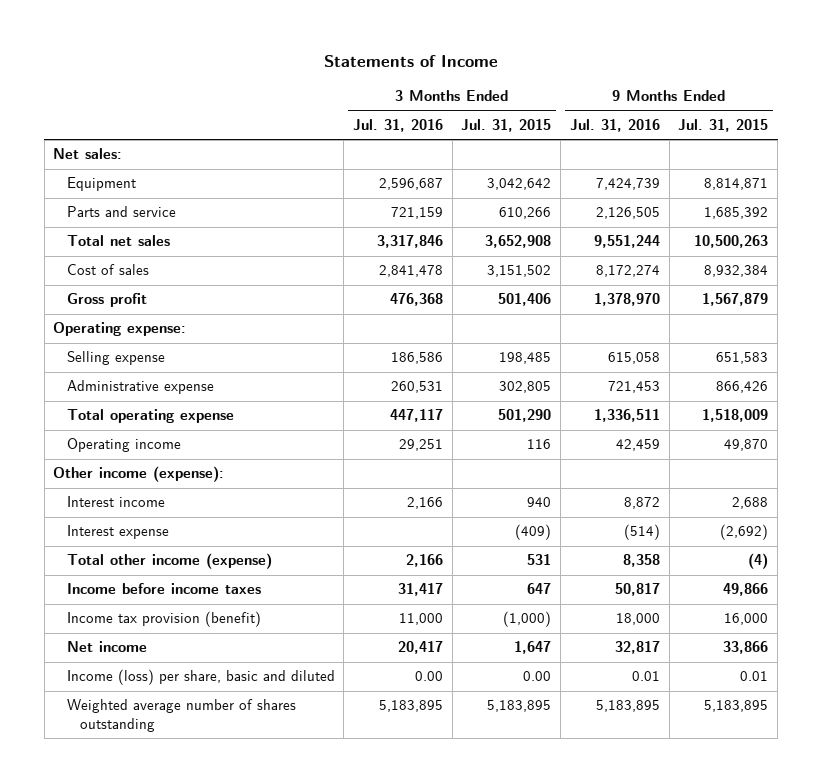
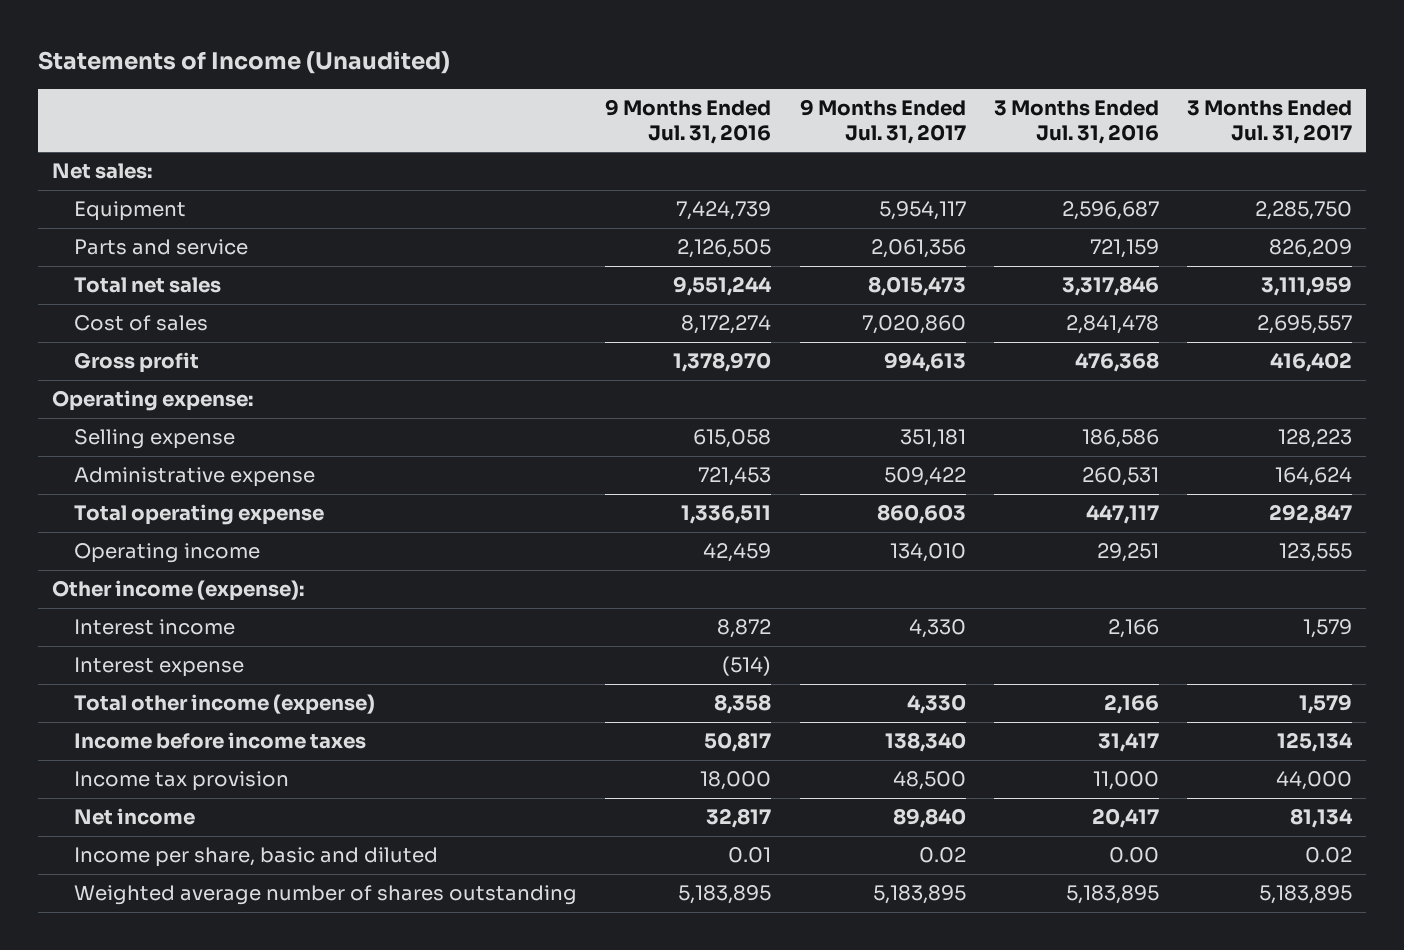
[323,54,498,67] Statements of Income -> [38,50,451,74] Statements of Income (Unaudited)
[461,118,552,132] Jul. 31, 2015 -> none
[678,118,769,132] Jul. 31, 2015 -> none
none -> [799,98,966,144] 9 Months Ended Jul. 31, 2017
none -> [1186,99,1352,144] 3 Months Ended Jul. 31, 2017
[66,611,261,628] Income tax provision (benefit) -> [74,771,290,792] Income tax provision
[66,669,335,686] Income (loss) per share, basic and diluted -> [74,847,439,868] Income per share, basic and diluted

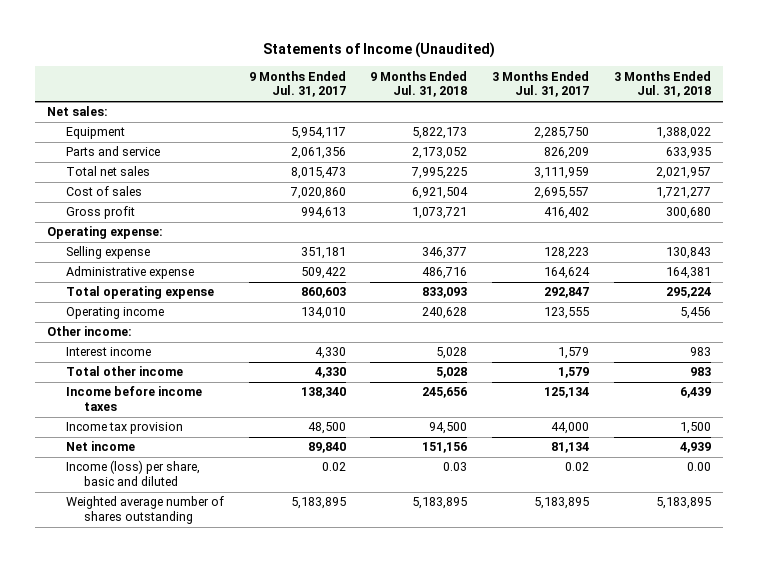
[605,98,772,144] 9 Months Ended Jul. 31, 2016 -> none
[993,99,1159,144] 3 Months Ended Jul. 31, 2016 -> none
none -> [370,70,468,98] 9 Months Ended Jul. 31, 2018
none -> [613,70,711,98] 3 Months Ended Jul. 31, 2018
[52,580,305,602] Other income (expense): -> [47,326,133,337] Other income:
[74,657,245,678] Interest expense -> none
[74,694,376,716] Total other income (expense) -> [65,366,183,377] Total other income
[74,847,439,868] Income per share, basic and diluted -> [65,460,200,487] Income (loss) per share, basic and diluted

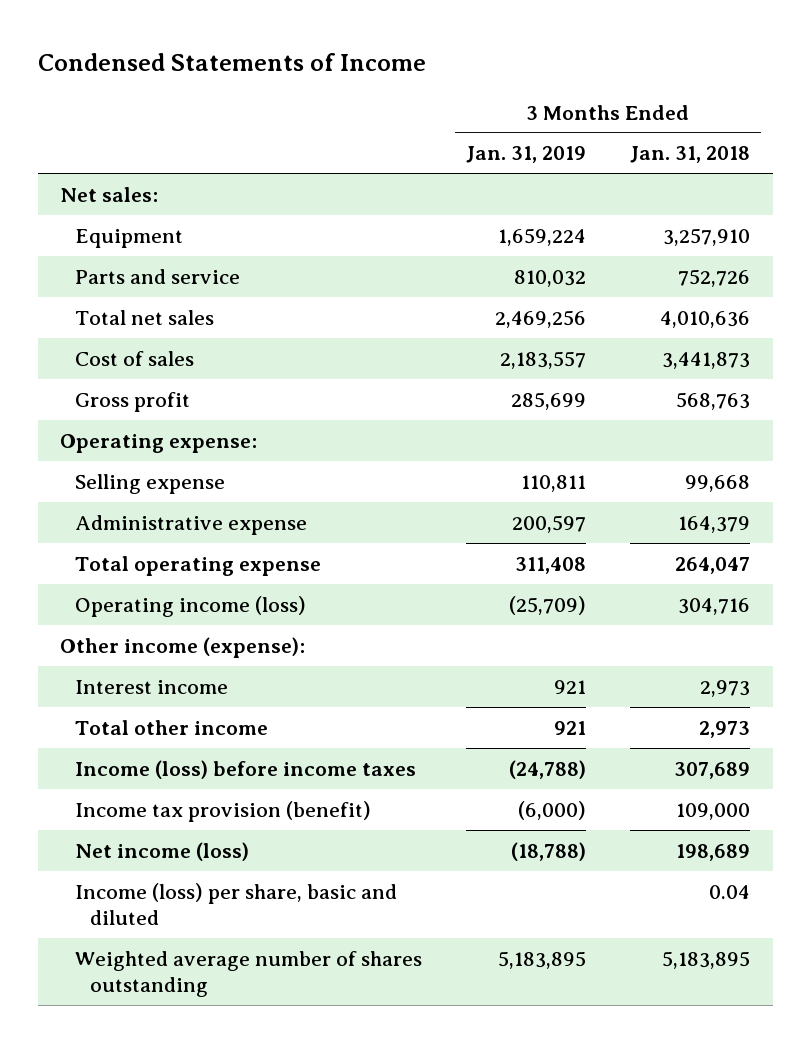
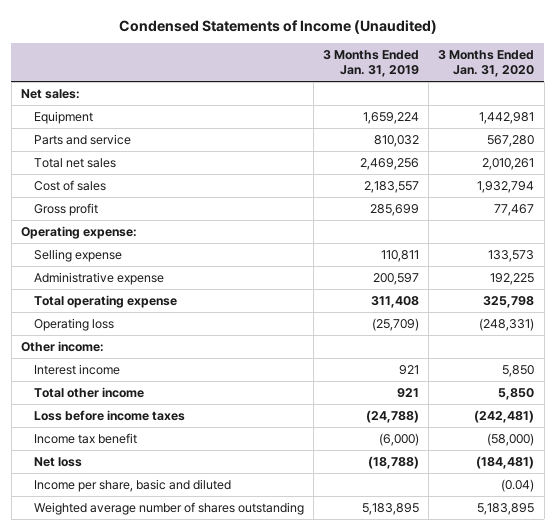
[38,53,427,72] Condensed Statements of Income -> [118,19,437,34] Condensed Statements of Income (Unaudited)
[630,146,751,164] Jan. 31, 2018 -> none
none -> [438,50,535,78] 3 Months Ended Jan. 31, 2020
[75,595,307,617] Operating income (loss) -> [33,318,114,332] Operating loss
[60,636,306,658] Other income (expense): -> [20,341,104,353] Other income:
[75,759,417,779] Income (loss) before income taxes -> [33,410,185,422] Loss before income taxes
[75,800,372,822] Income tax provision (benefit) -> [33,433,137,445] Income tax benefit
[75,841,250,861] Net income (loss) -> [33,457,82,468] Net loss
[75,882,398,926] Income (loss) per share, basic and diluted -> [33,479,231,493] Income per share, basic and diluted

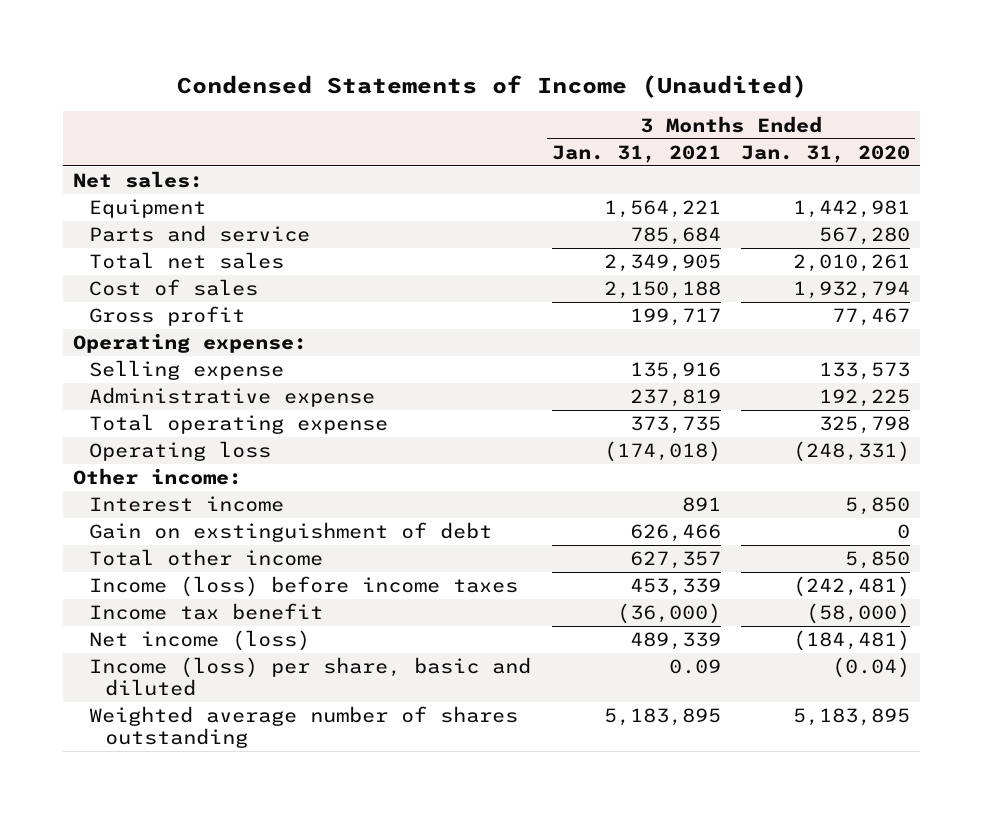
[323,50,420,78] 3 Months Ended Jan. 31, 2019 -> none
none -> [551,144,721,163] Jan. 31, 2021
none -> [89,522,493,543] Gain on exstinguishment of debt
[33,410,185,422] Loss before income taxes -> [89,576,519,598] Income (loss) before income taxes
[33,457,82,468] Net loss -> [89,630,311,652] Net income (loss)
[33,479,231,493] Income per share, basic and diluted -> [89,657,532,697] Income (loss) per share, basic and diluted

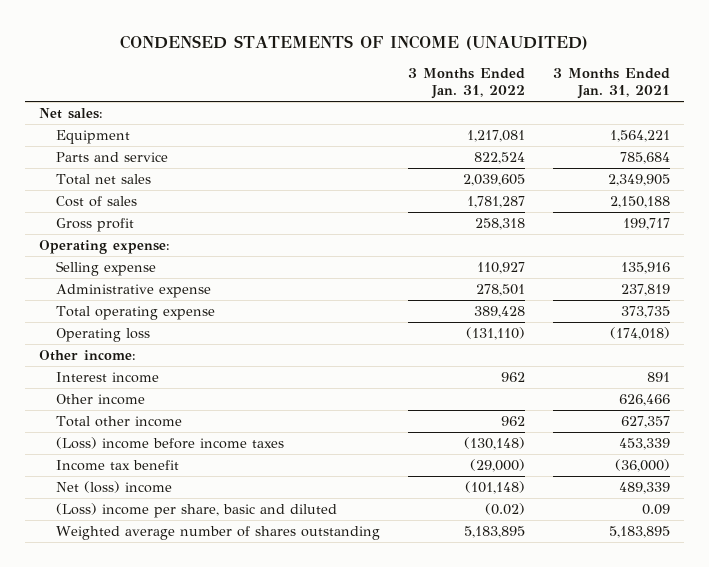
[176,74,807,98] Condensed Statements of Income (Unaudited) -> [120,34,589,50] CONDENSED STATEMENTS OF INCOME (UNAUDITED)
[740,144,910,163] Jan. 31, 2020 -> none
none -> [407,67,525,100] 3 Months Ended Jan. 31, 2022
[89,522,493,543] Gain on exstinguishment of debt -> [55,393,145,405] Other income
[89,576,519,598] Income (loss) before income taxes -> [55,436,284,449] (Loss) income before income taxes
[89,630,311,652] Net income (loss) -> [55,480,172,493] Net (loss) income
[89,657,532,697] Income (loss) per share, basic and diluted -> [55,502,337,518] (Loss) income per share, basic and diluted

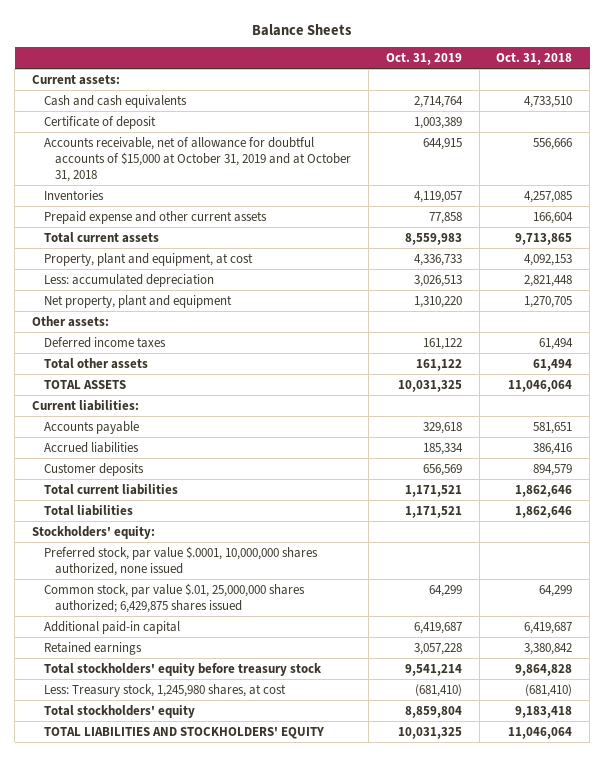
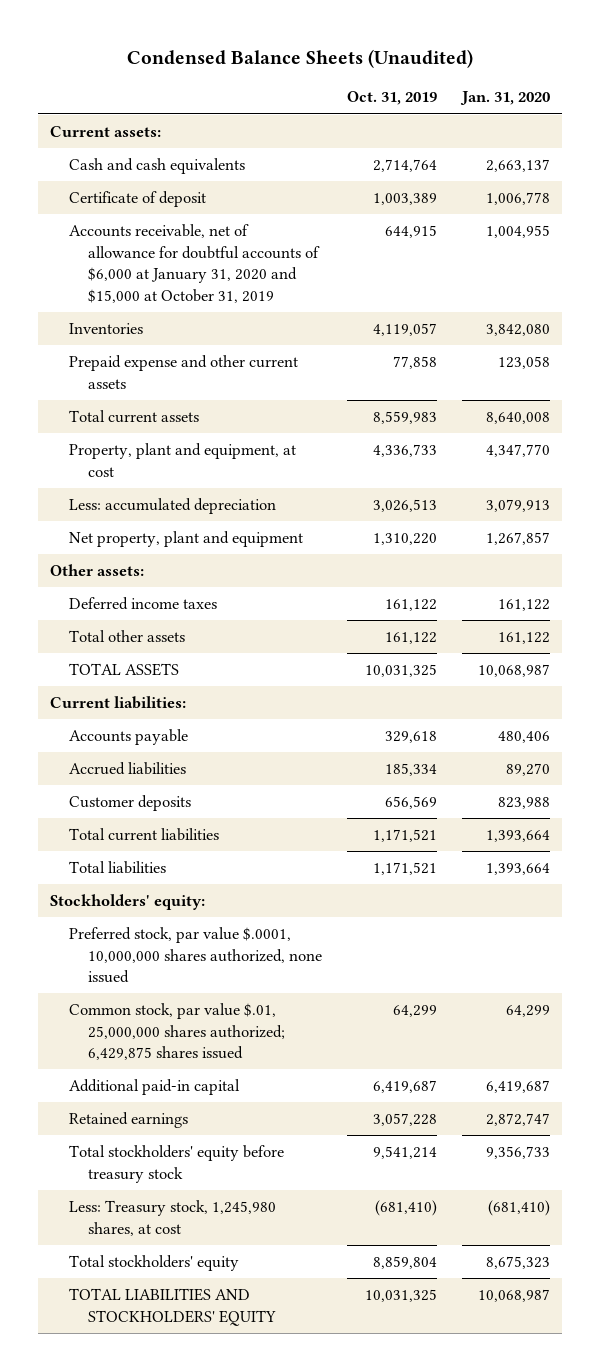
[252,23,353,36] Balance Sheets -> [126,48,473,68] Condensed Balance Sheets (Unaudited)
[496,52,573,65] Oct. 31, 2018 -> none
none -> [459,91,550,106] Jan. 31, 2020
[43,136,352,183] Accounts receivable, net of allowance for doubtful accounts of $15,000 at October 31, 2019 and at October 31, 2018 -> [69,223,321,303] Accounts receivable, net of allowance for doubtful accounts of $6,000 at January 31, 2020 and $15,000 at October 31, 2019

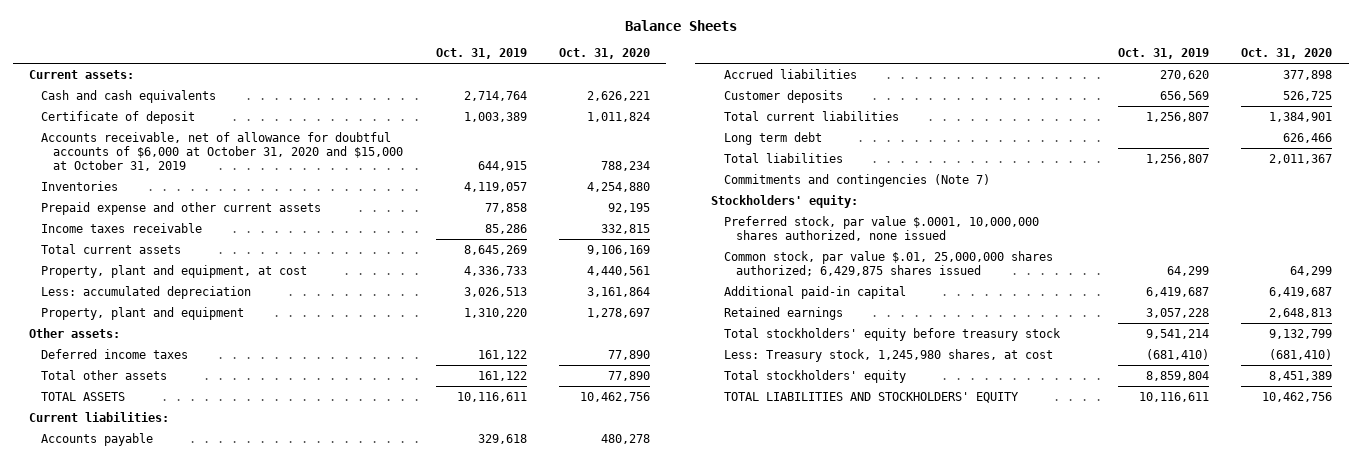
[126,48,473,68] Condensed Balance Sheets (Unaudited) -> [624,20,737,32] Balance Sheets
[459,91,550,106] Jan. 31, 2020 -> none
none -> [559,48,651,60] Oct. 31, 2020
[69,223,321,303] Accounts receivable, net of allowance for doubtful accounts of $6,000 at January 31, 2020 and $15,000 at October 31, 2019 -> [41,131,404,171] Accounts receivable, net of allowance for doubtful accounts of $6,000 at October 31, 2020 and $15,000 at October 31, 2019
none -> [41,222,203,233] Income taxes receivable
[372,410,437,424] 8,559,983 -> [463,244,527,255] 8,645,269
[69,530,304,547] Net property, plant and equipment -> [41,306,245,320] Property, plant and equipment
[364,663,437,677] 10,031,325 -> [456,391,527,402] 10,116,611
[384,762,437,776] 185,334 -> [1160,69,1210,80] 270,620
[372,828,437,842] 1,171,521 -> [1146,111,1210,122] 1,256,807
none -> [723,131,822,145] Long term debt
[372,861,437,875] 1,171,521 -> [1146,153,1210,164] 1,256,807
none -> [723,173,990,187] Commitments and contingencies (Note 7)
[364,1288,437,1302] 10,031,325 -> [1139,391,1210,402] 10,116,611

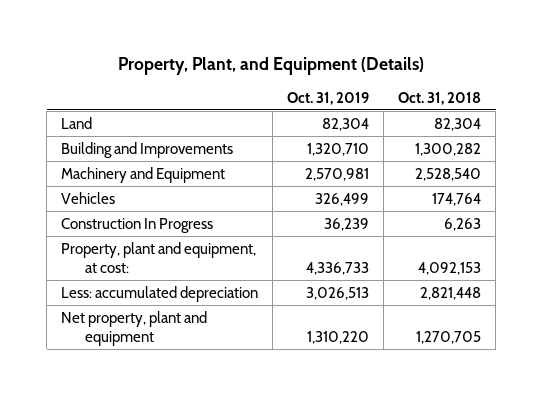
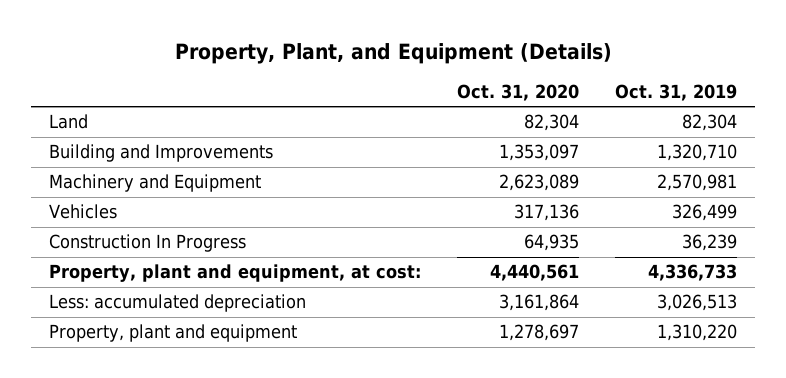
[398,91,482,105] Oct. 31, 2018 -> none
none -> [457,83,580,101] Oct. 31, 2020
[61,310,208,347] Net property, plant and equipment -> [49,324,298,343] Property, plant and equipment

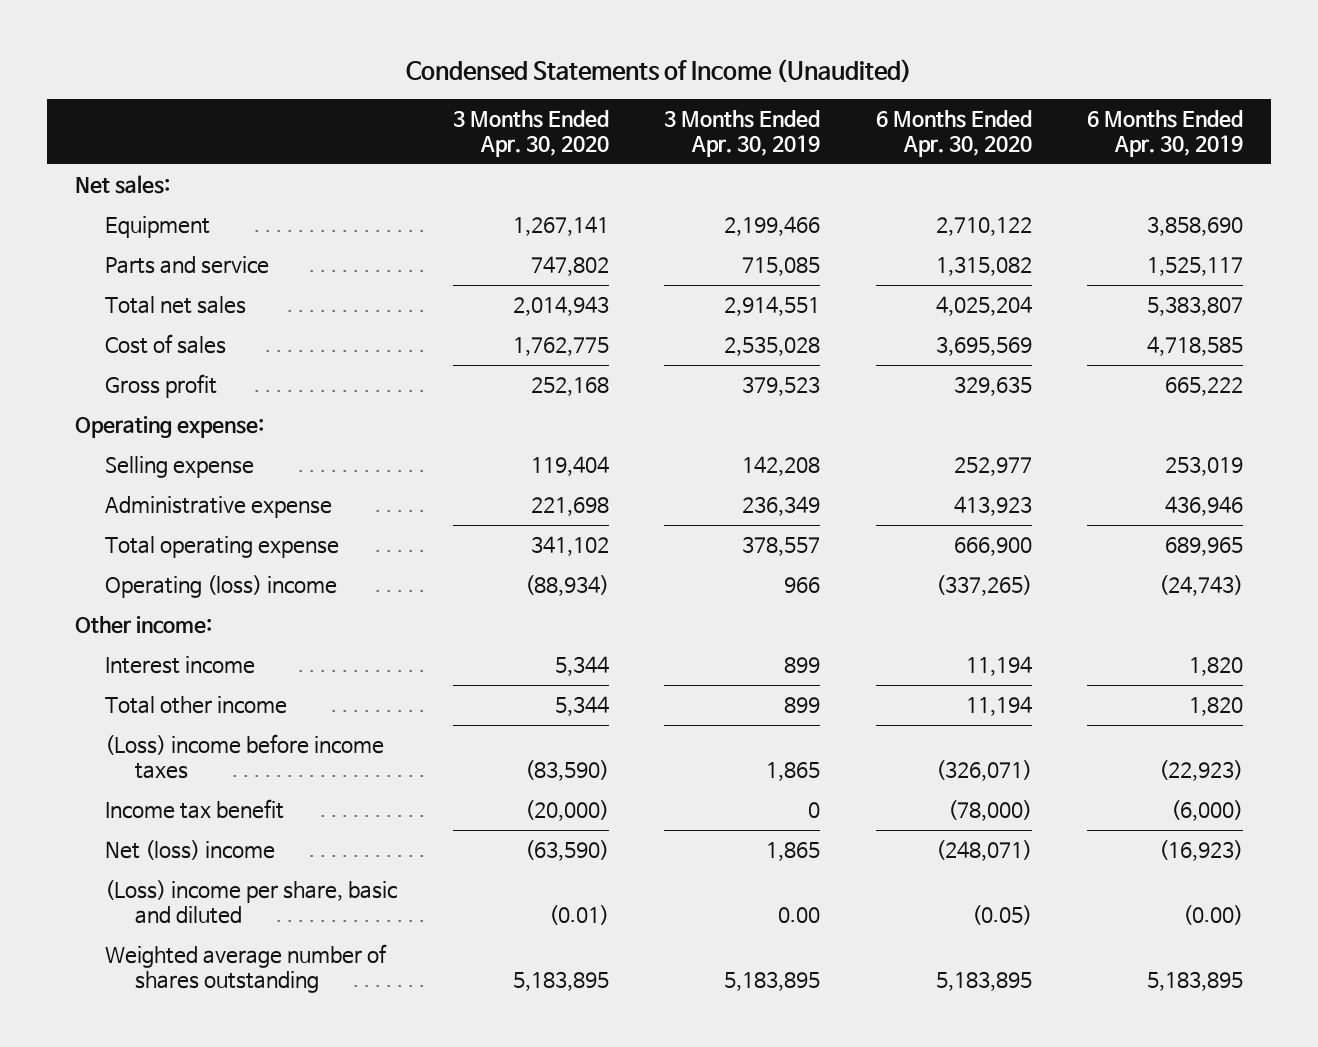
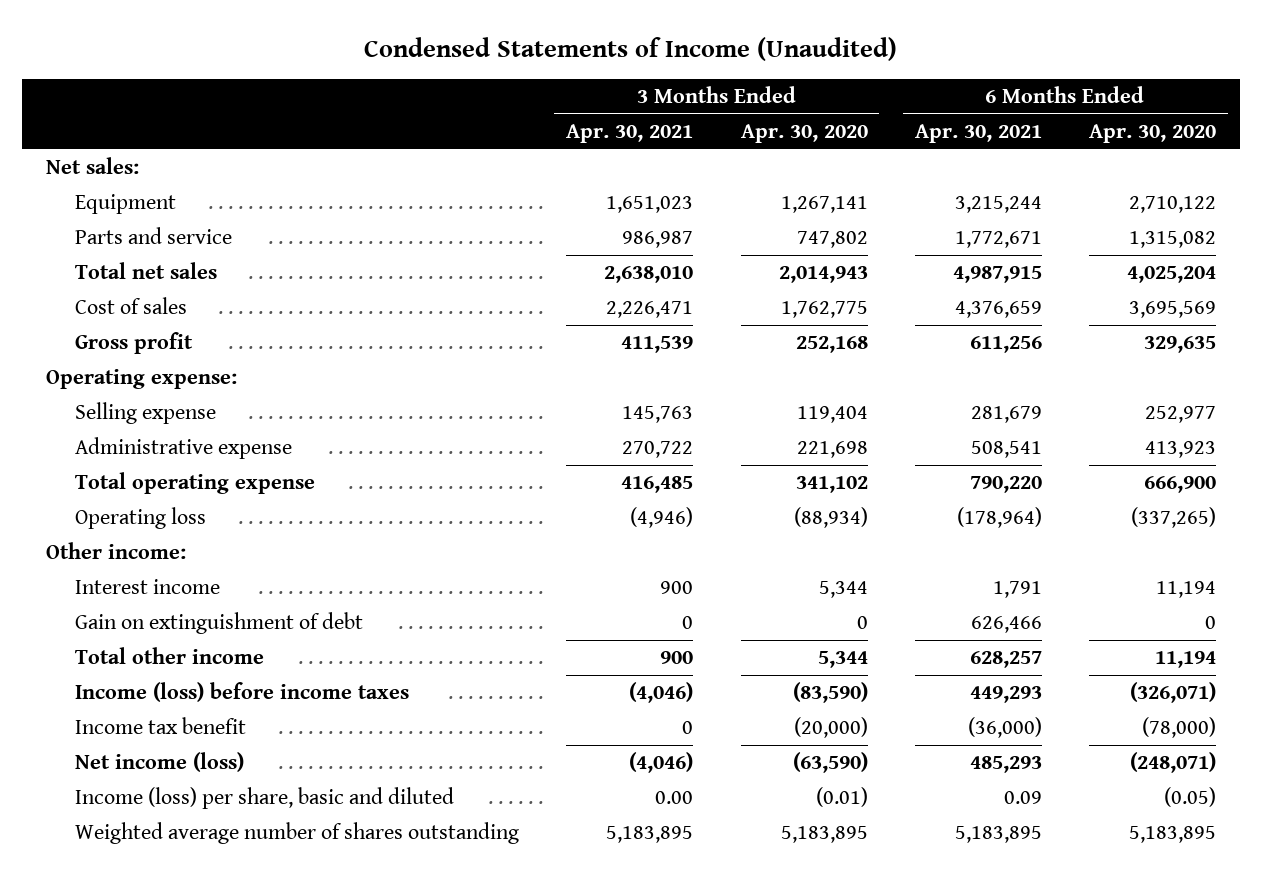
[664,110,821,158] 3 Months Ended Apr. 30, 2019 -> none
[1087,110,1244,158] 6 Months Ended Apr. 30, 2019 -> none
none -> [566,124,694,144] Apr. 30, 2021
none -> [914,124,1042,144] Apr. 30, 2021
[105,575,338,599] Operating (loss) income -> [75,507,207,530] Operating loss
none -> [75,612,364,635] Gain on extinguishment of debt
[105,734,385,779] (Loss) income before income taxes -> [75,682,410,703] Income (loss) before income taxes
[105,840,276,861] Net (loss) income -> [75,752,245,773] Net income (loss)
[105,880,398,924] (Loss) income per share, basic and diluted -> [75,787,455,810] Income (loss) per share, basic and diluted

